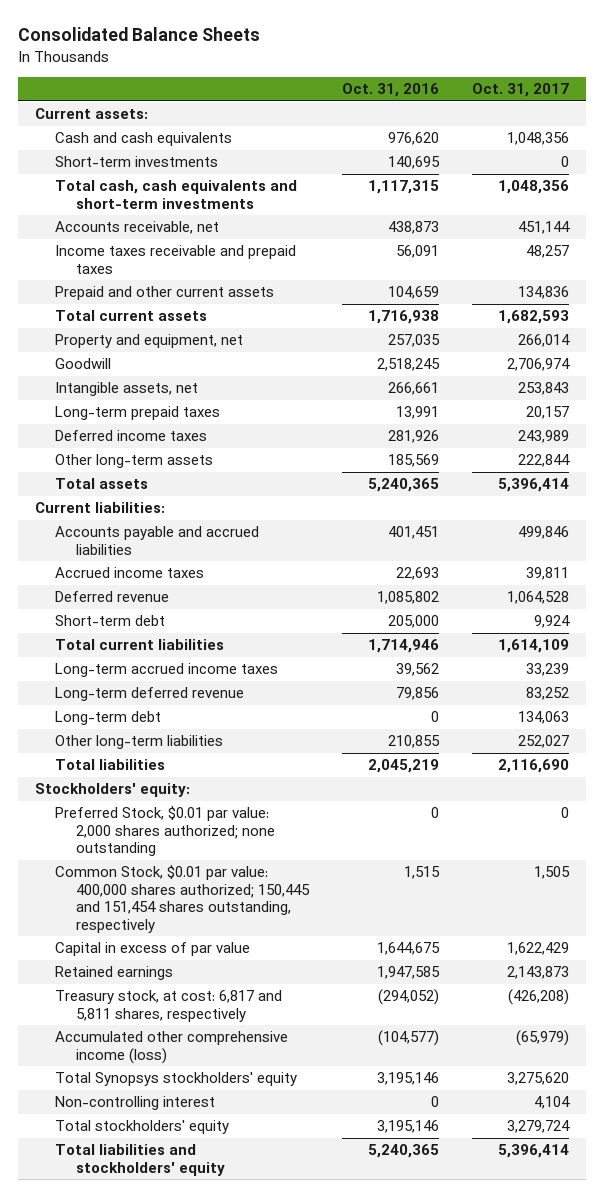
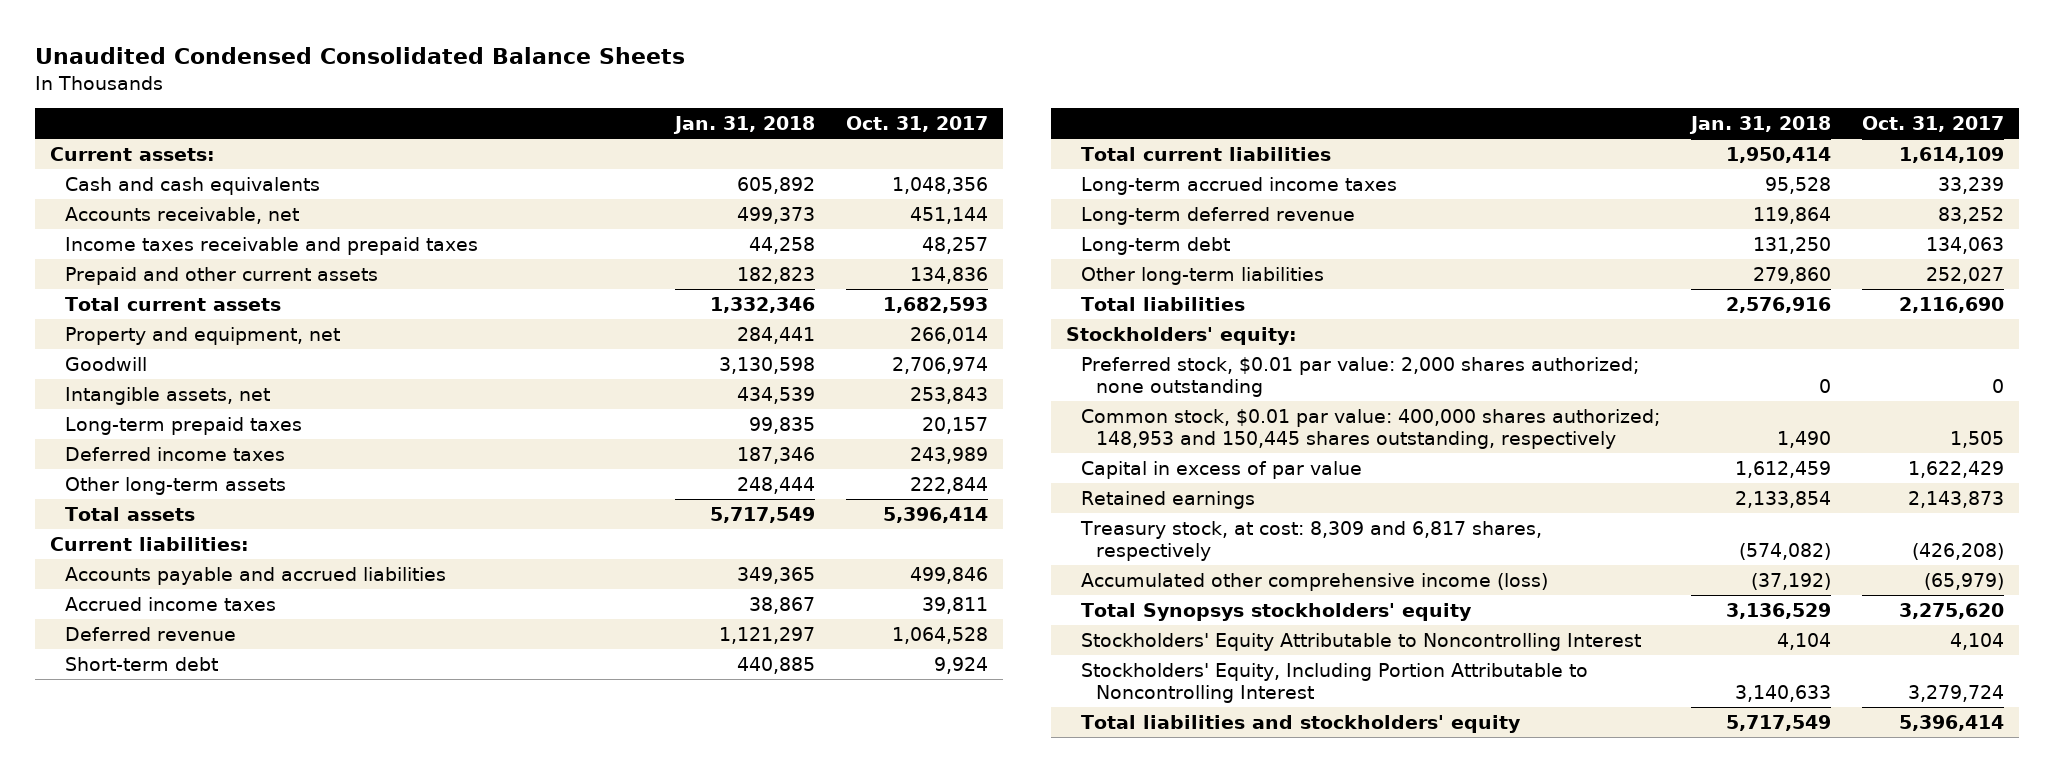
[17,27,260,42] Consolidated Balance Sheets -> [34,46,685,64] Unaudited Condensed Consolidated Balance Sheets
[342,83,440,98] Oct. 31, 2016 -> none
none -> [672,116,815,135] Jan. 31, 2018
[55,156,219,168] Short-term investments -> none
[55,180,298,209] Total cash, cash equivalents and short-term investments -> none
[55,806,276,857] Preferred Stock, $0.01 par value: 2,000 shares authorized; none outstanding -> [1081,356,1640,398] Preferred stock, $0.01 par value: 2,000 shares authorized; none outstanding
[55,865,311,933] Common Stock, $0.01 par value: 400,000 shares authorized; 150,445 and 151,454 shares outstanding, respectively -> [1081,408,1661,450] Common stock, $0.01 par value: 400,000 shares authorized; 148,953 and 150,445 shares outstanding, respectively
[55,990,283,1022] Treasury stock, at cost: 6,817 and 5,811 shares, respectively -> [1080,520,1543,562] Treasury stock, at cost: 8,309 and 6,817 shares, respectively
[55,1096,216,1111] Non-controlling interest -> [1081,632,1642,651] Stockholders' Equity Attributable to Noncontrolling Interest
[55,1120,230,1135] Total stockholders' equity -> [1081,662,1589,704] Stockholders' Equity, Including Portion Attributable to Noncontrolling Interest

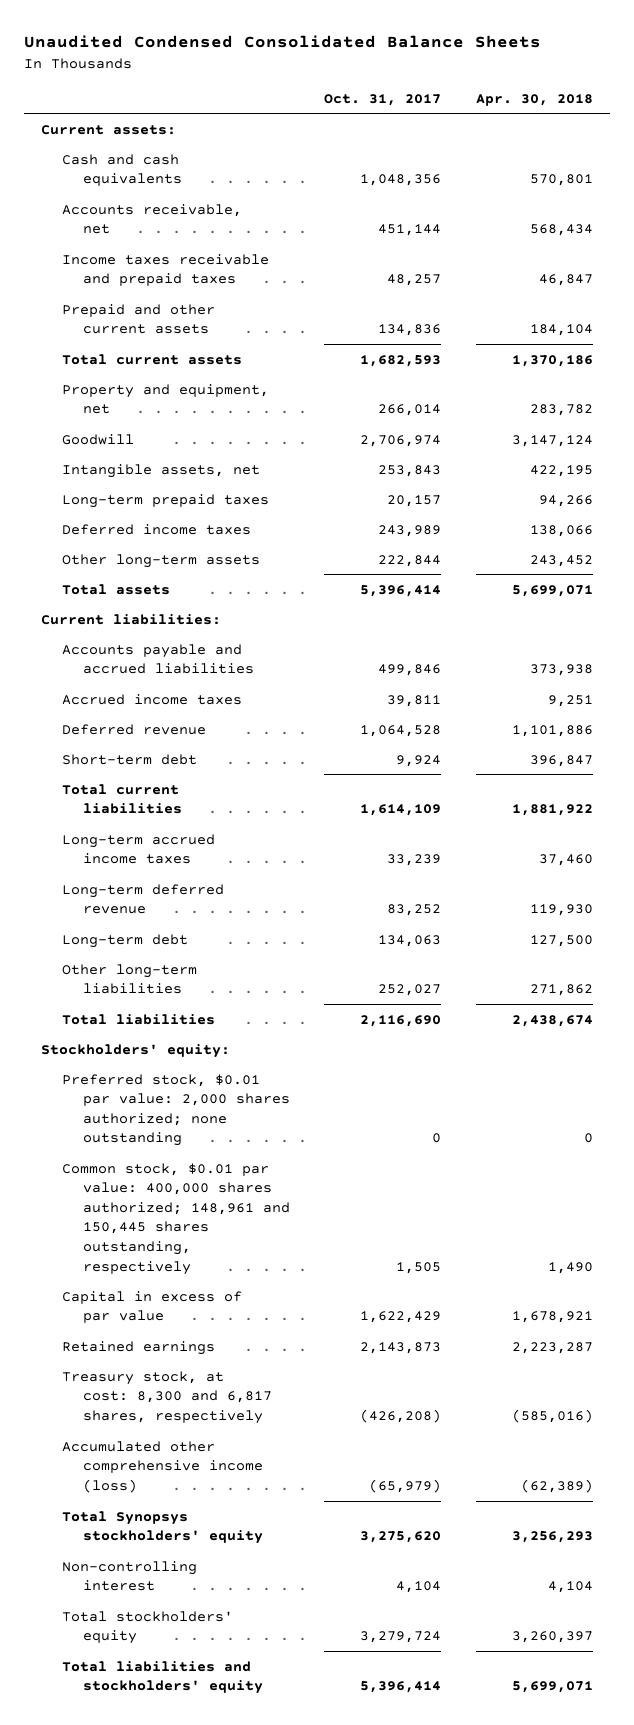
[672,116,815,135] Jan. 31, 2018 -> none
none -> [475,93,593,106] Apr. 30, 2018
[1081,408,1661,450] Common stock, $0.01 par value: 400,000 shares authorized; 148,953 and 150,445 shares outstanding, respectively -> [61,1162,290,1275] Common stock, $0.01 par value: 400,000 shares authorized; 148,961 and 150,445 shares outstanding, respectively
[1080,520,1543,562] Treasury stock, at cost: 8,309 and 6,817 shares, respectively -> [61,1370,272,1424] Treasury stock, at cost: 8,300 and 6,817 shares, respectively
[1081,632,1642,651] Stockholders' Equity Attributable to Noncontrolling Interest -> [61,1560,197,1592] Non-controlling interest
[1081,662,1589,704] Stockholders' Equity, Including Portion Attributable to Noncontrolling Interest -> [61,1610,233,1645] Total stockholders' equity

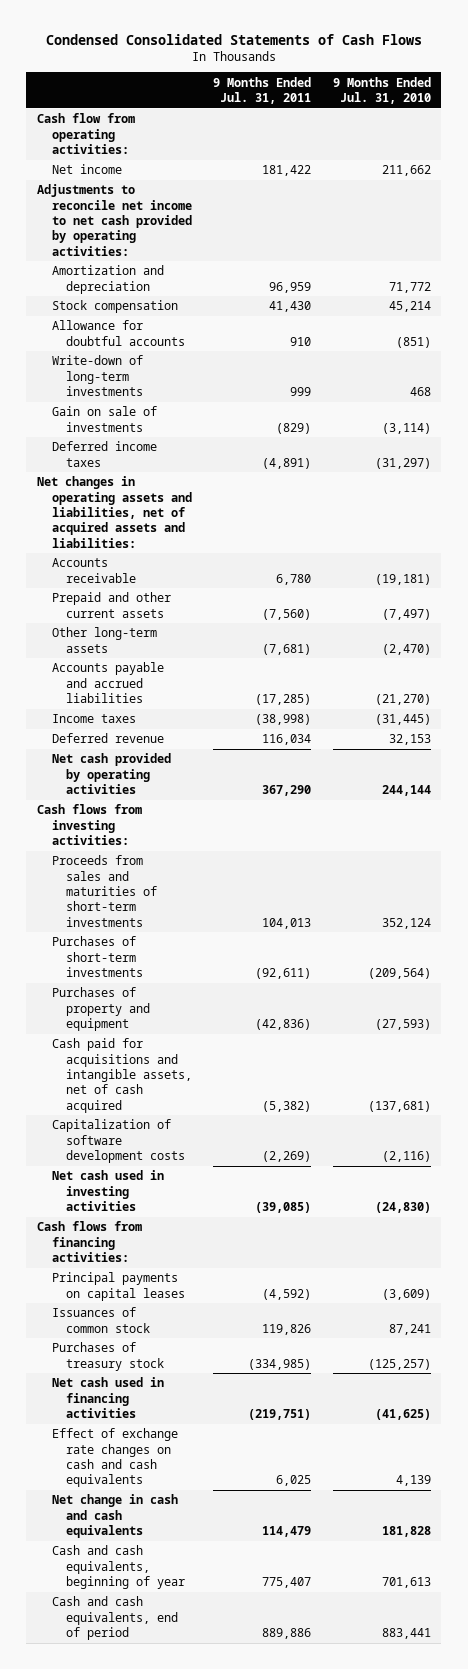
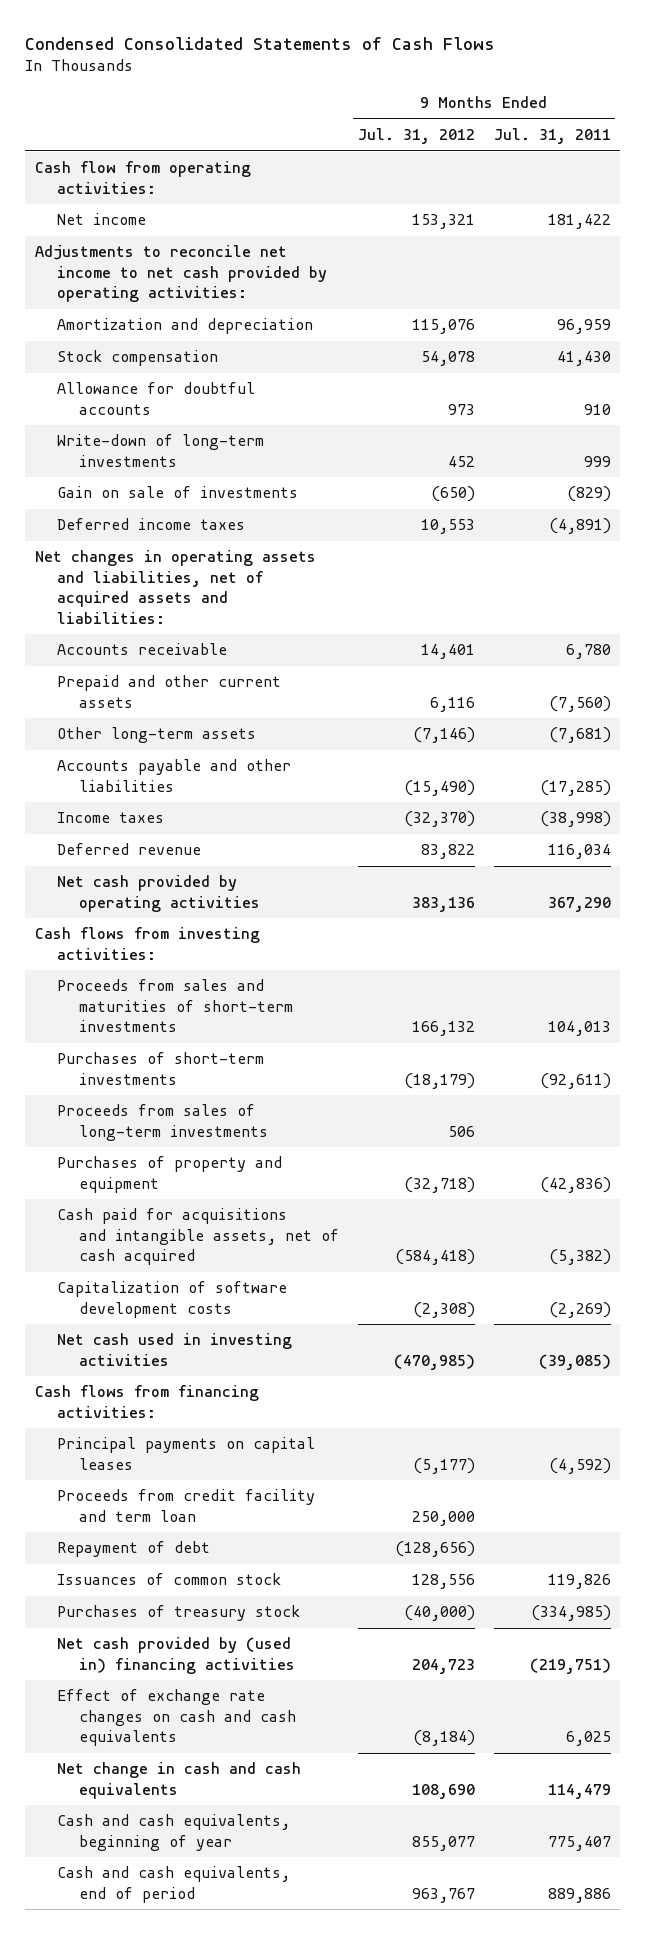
[332,76,431,105] 9 Months Ended Jul. 31, 2010 -> none
none -> [357,128,475,145] Jul. 31, 2012
[51,662,164,703] Accounts payable and accrued liabilities -> [56,759,291,792] Accounts payable and other liabilities
none -> [56,1104,268,1141] Proceeds from sales of long-term investments
none -> [56,1489,315,1522] Proceeds from credit facility and term loan
none -> [56,1541,210,1558] Repayment of debt
[51,1377,164,1418] Net cash used in financing activities -> [56,1637,295,1674] Net cash provided by (used in) financing activities

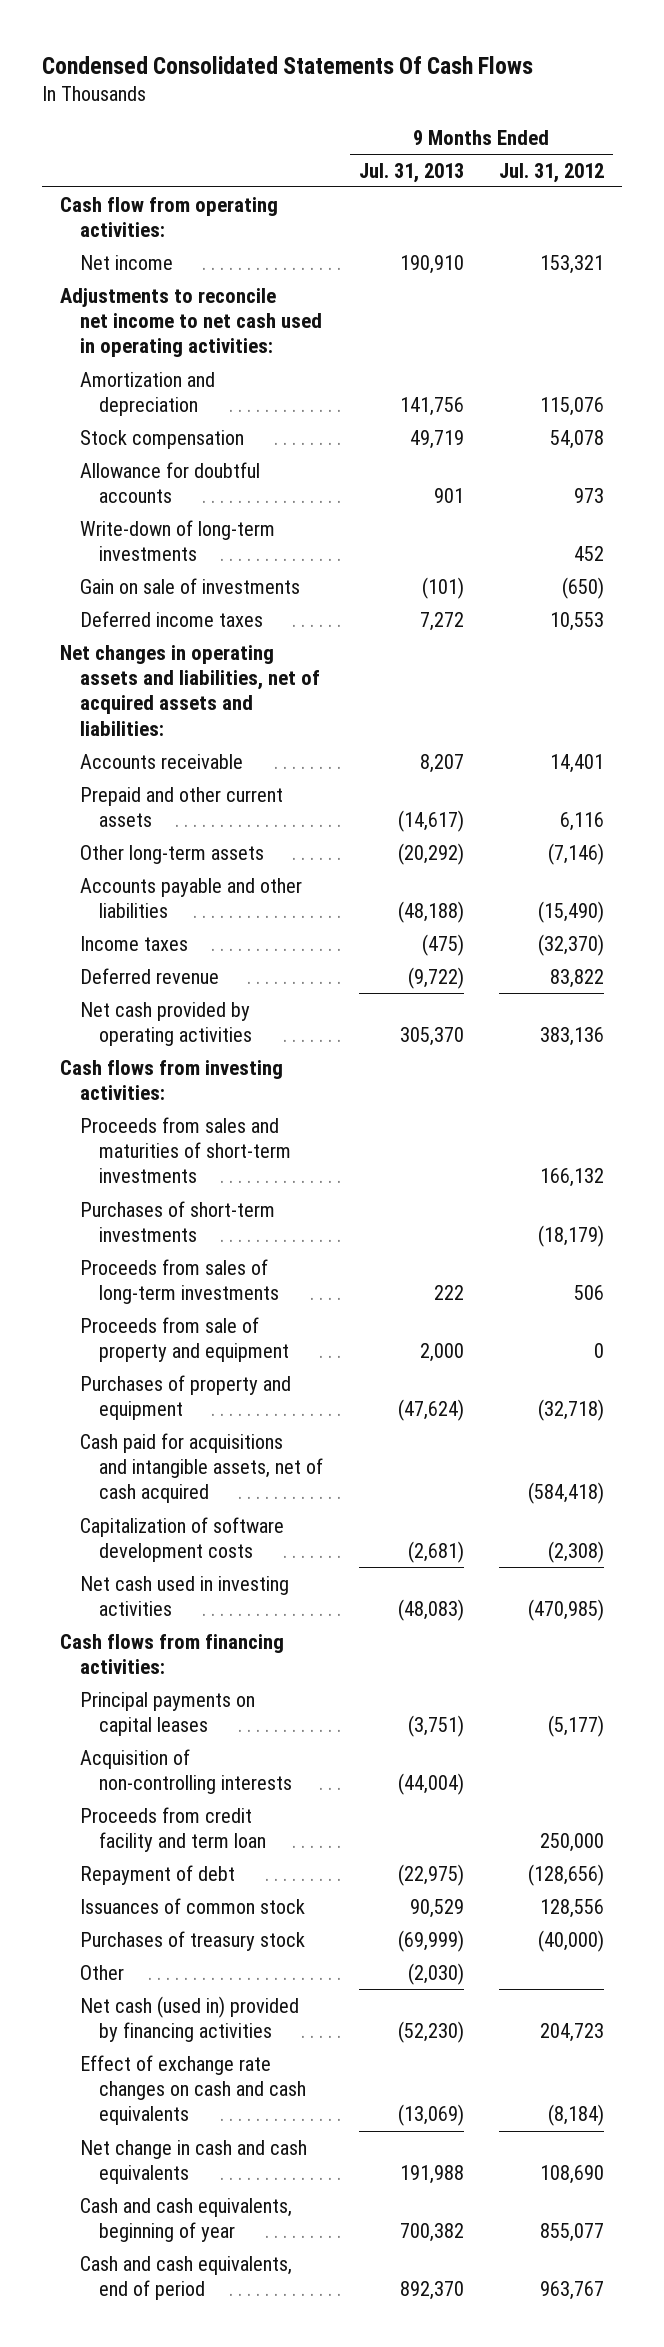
[25,36,496,50] Condensed Consolidated Statements of Cash Flows -> [42,55,534,74] Condensed Consolidated Statements Of Cash Flows
[493,128,611,145] Jul. 31, 2011 -> none
none -> [358,162,464,183] Jul. 31, 2013
[34,245,327,303] Adjustments to reconcile net income to net cash provided by operating activities: -> [59,287,322,358] Adjustments to reconcile net income to net cash used in operating activities:
none -> [79,1316,290,1362] Proceeds from sale of property and equipment
none -> [79,1748,293,1794] Acquisition of non-controlling interests
none -> [79,1964,124,1980] Other
[56,1637,295,1674] Net cash provided by (used in) financing activities -> [79,1995,299,2042] Net cash (used in) provided by financing activities

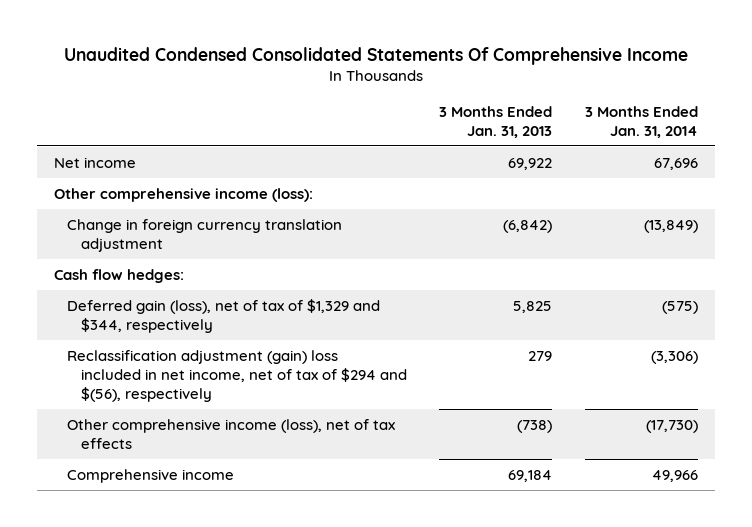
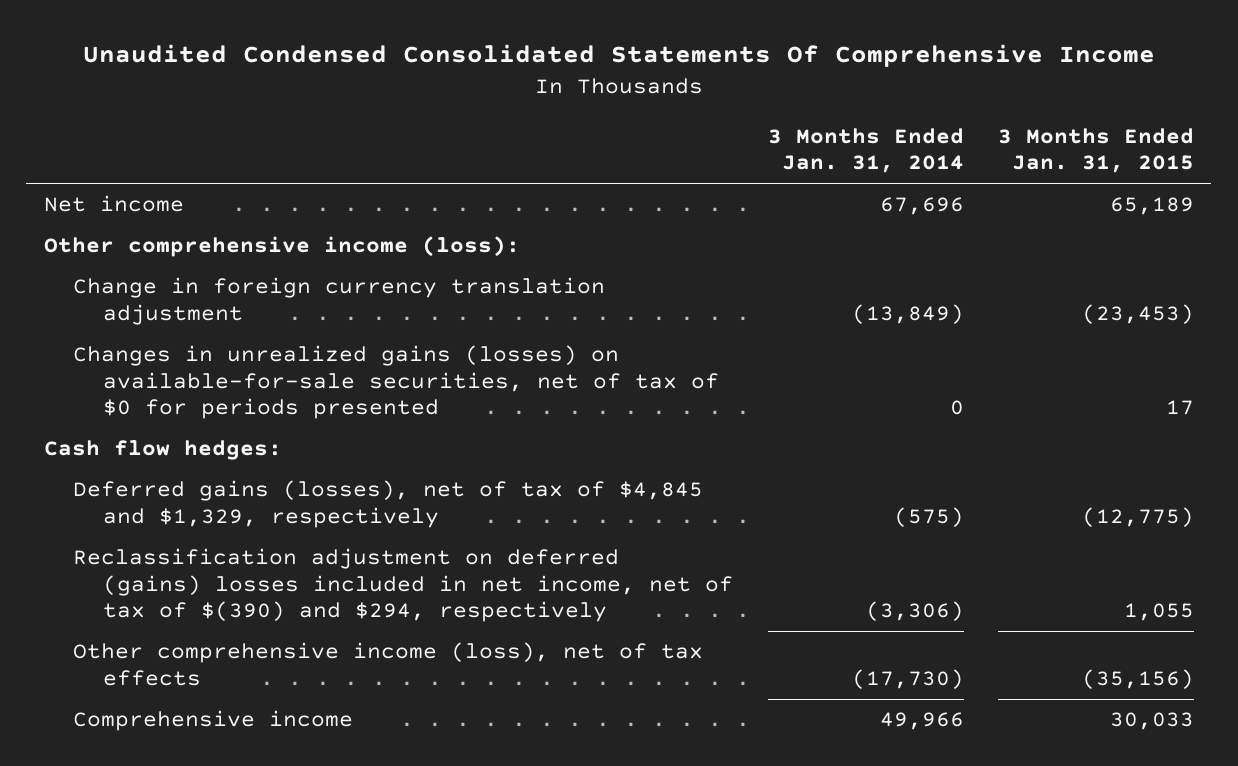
[439,105,553,138] 3 Months Ended Jan. 31, 2013 -> none
none -> [997,127,1194,174] 3 Months Ended Jan. 31, 2015
none -> [73,345,720,420] Changes in unrealized gains (losses) on available-for-sale securities, net of tax of $0 for periods presented
[67,298,381,333] Deferred gain (loss), net of tax of $1,329 and $344, respectively -> [73,480,704,528] Deferred gains (losses), net of tax of $4,845 and $1,329, respectively
[67,349,407,402] Reclassification adjustment (gain) loss included in net income, net of tax of $294 and $(56), respectively -> [73,548,734,623] Reclassification adjustment on deferred (gains) losses included in net income, net of tax of $(390) and $294, respectively

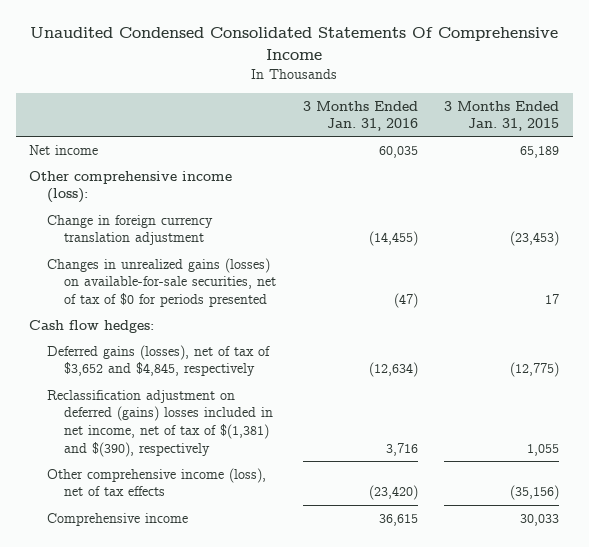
[767,127,964,174] 3 Months Ended Jan. 31, 2014 -> none
none -> [302,100,418,132] 3 Months Ended Jan. 31, 2016
[73,480,704,528] Deferred gains (losses), net of tax of $4,845 and $1,329, respectively -> [46,344,270,377] Deferred gains (losses), net of tax of $3,652 and $4,845, respectively
[73,548,734,623] Reclassification adjustment on deferred (gains) losses included in net income, net of tax of $(390) and $294, respectively -> [46,389,274,457] Reclassification adjustment on deferred (gains) losses included in net income, net of tax of $(1,381) and $(390), respectively

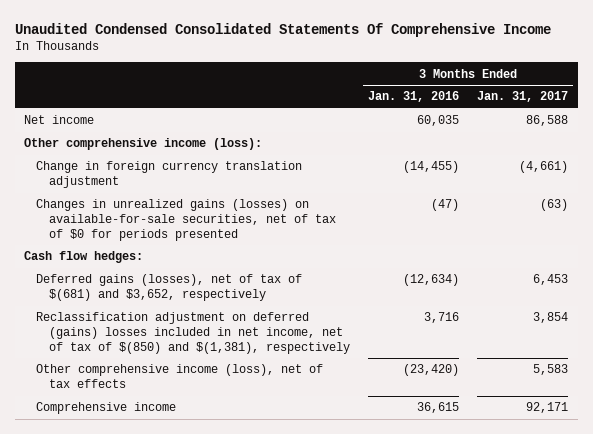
[444,100,560,132] 3 Months Ended Jan. 31, 2015 -> none
none -> [477,91,569,103] Jan. 31, 2017
[46,344,270,377] Deferred gains (losses), net of tax of $3,652 and $4,845, respectively -> [36,274,303,302] Deferred gains (losses), net of tax of $(681) and $3,652, respectively
[46,389,274,457] Reclassification adjustment on deferred (gains) losses included in net income, net of tax of $(1,381) and $(390), respectively -> [36,312,350,354] Reclassification adjustment on deferred (gains) losses included in net income, net of tax of $(850) and $(1,381), respectively

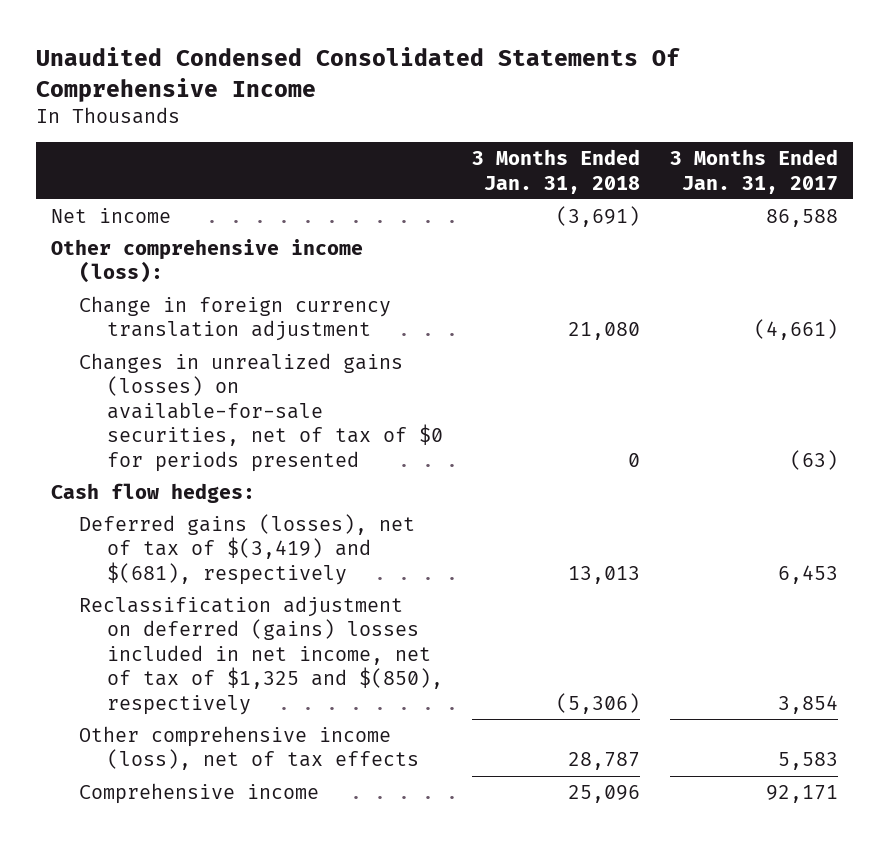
[368,91,460,103] Jan. 31, 2016 -> none
none -> [472,149,641,194] 3 Months Ended Jan. 31, 2018
[36,274,303,302] Deferred gains (losses), net of tax of $(681) and $3,652, respectively -> [78,513,415,585] Deferred gains (losses), net of tax of $(3,419) and $(681), respectively
[36,312,350,354] Reclassification adjustment on deferred (gains) losses included in net income, net of tax of $(850) and $(1,381), respectively -> [78,595,443,715] Reclassification adjustment on deferred (gains) losses included in net income, net of tax of $1,325 and $(850), respectively

